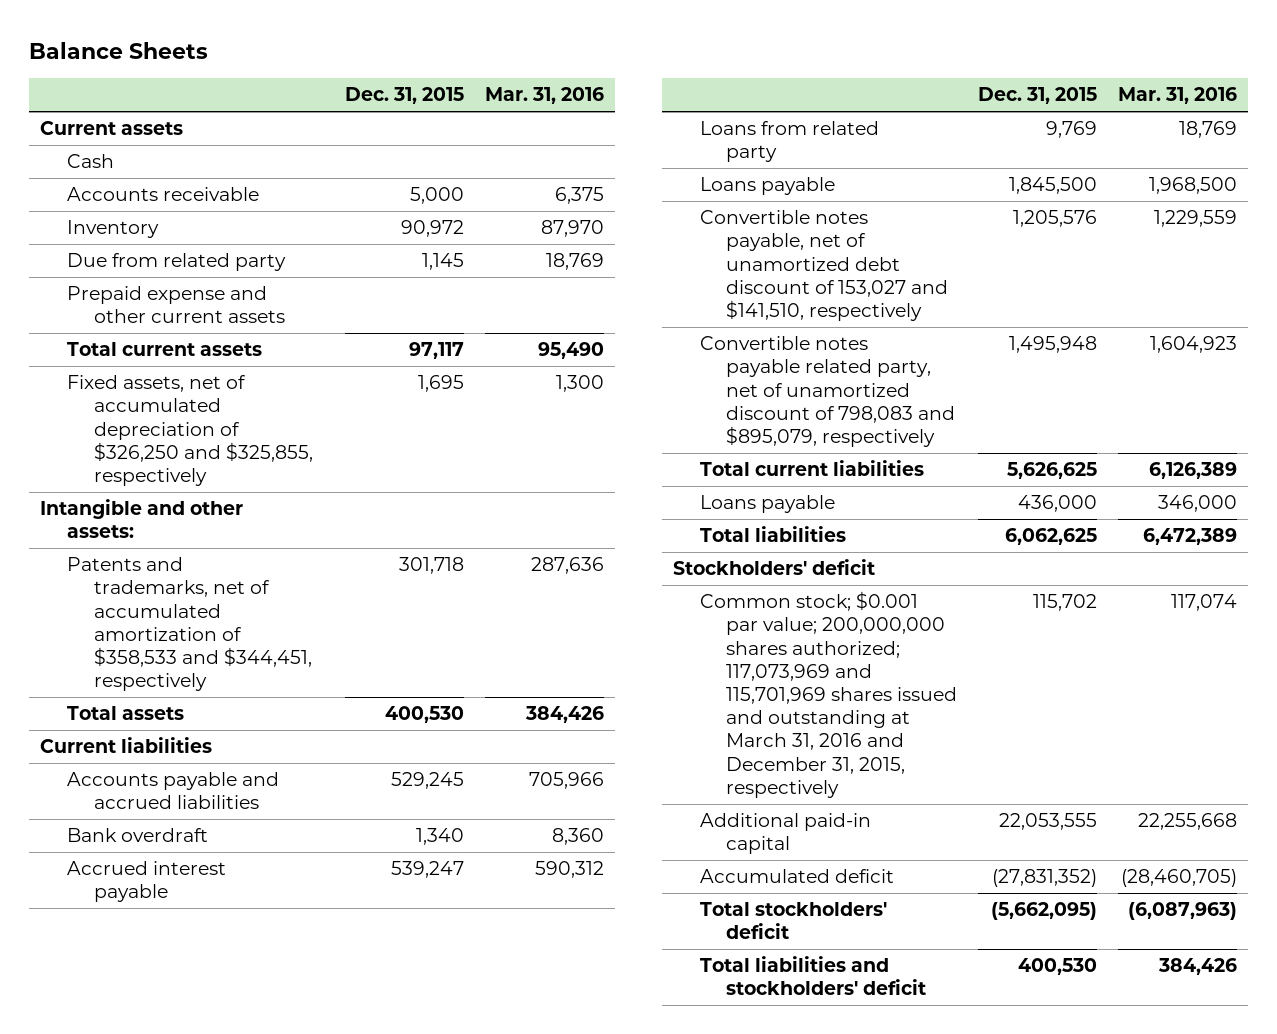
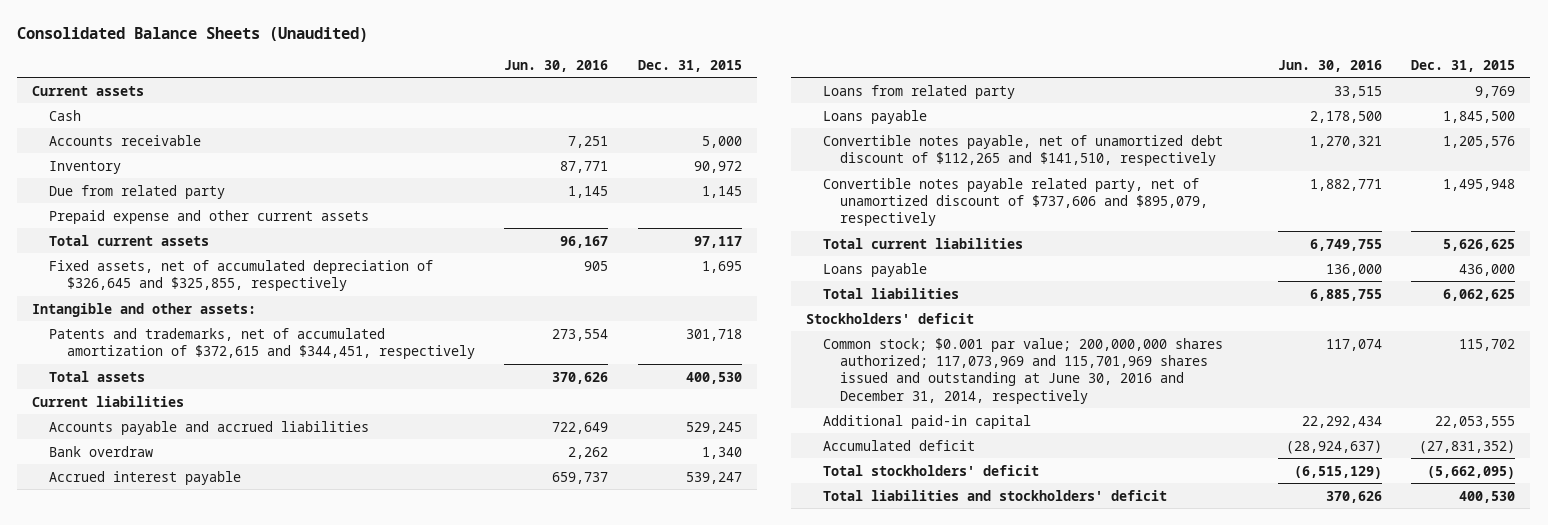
[29,41,209,59] Balance Sheets -> [17,26,369,42] Consolidated Balance Sheets (Unaudited)
[485,87,605,105] Mar. 31, 2016 -> none
none -> [504,59,609,72] Jun. 30, 2016
[66,375,313,486] Fixed assets, net of accumulated depreciation of $326,250 and $325,855, respectively -> [49,259,434,291] Fixed assets, net of accumulated depreciation of $326,645 and $325,855, respectively
[66,557,312,692] Patents and trademarks, net of accumulated amortization of $358,533 and $344,451, respectively -> [49,327,475,359] Patents and trademarks, net of accumulated amortization of $372,615 and $344,451, respectively
[66,828,208,843] Bank overdraft -> [49,445,154,457] Bank overdraw
[699,210,949,321] Convertible notes payable, net of unamortized debt discount of 153,027 and $141,510, respectively -> [822,134,1223,166] Convertible notes payable, net of unamortized debt discount of $112,265 and $141,510, respectively
[699,336,956,447] Convertible notes payable related party, net of unamortized discount of 798,083 and $895,079, respectively -> [822,177,1208,227] Convertible notes payable related party, net of unamortized discount of $737,606 and $895,079, respectively
[699,591,958,798] Common stock; $0.001 par value; 200,000,000 shares authorized; 117,073,969 and 115,701,969 shares issued and outstanding at March 31, 2016 and December 31, 2015, respectively -> [822,337,1223,404] Common stock; $0.001 par value; 200,000,000 shares authorized; 117,073,969 and 115,701,969 shares issued and outstanding at June 30, 2016 and December 31, 2014, respectively

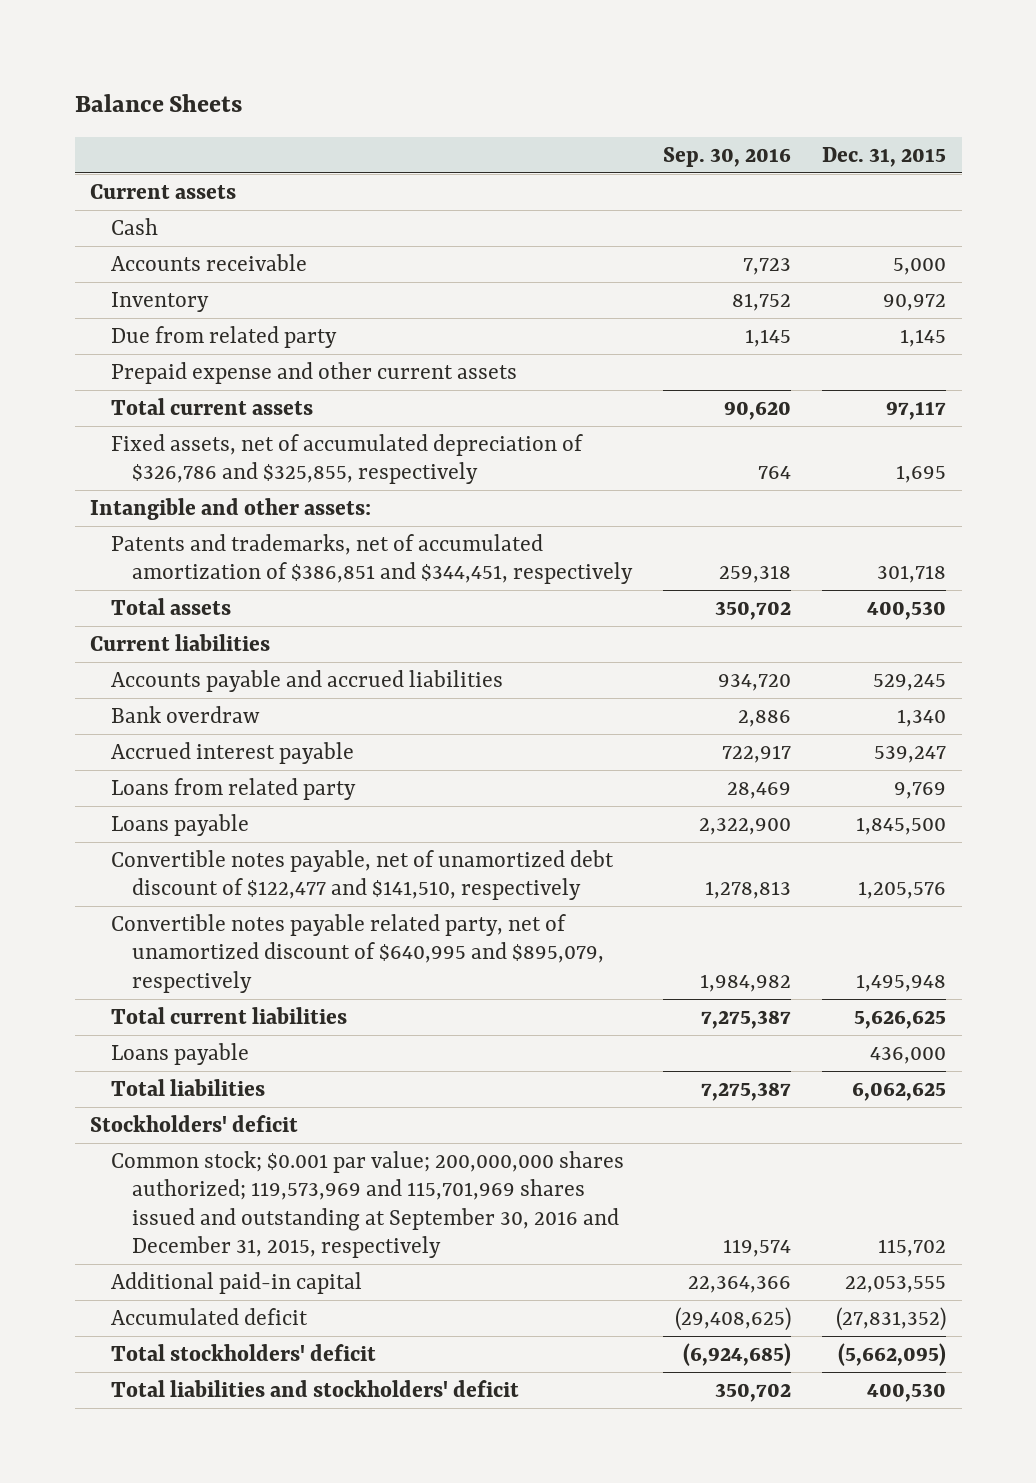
[17,26,369,42] Consolidated Balance Sheets (Unaudited) -> [74,94,242,113] Balance Sheets
[504,59,609,72] Jun. 30, 2016 -> none
none -> [662,146,791,167] Sep. 30, 2016
[49,259,434,291] Fixed assets, net of accumulated depreciation of $326,645 and $325,855, respectively -> [110,434,583,485] Fixed assets, net of accumulated depreciation of $326,786 and $325,855, respectively
[49,327,475,359] Patents and trademarks, net of accumulated amortization of $372,615 and $344,451, respectively -> [110,534,633,585] Patents and trademarks, net of accumulated amortization of $386,851 and $344,451, respectively
[822,134,1223,166] Convertible notes payable, net of unamortized debt discount of $112,265 and $141,510, respectively -> [110,850,614,901] Convertible notes payable, net of unamortized debt discount of $122,477 and $141,510, respectively
[822,177,1208,227] Convertible notes payable related party, net of unamortized discount of $737,606 and $895,079, respectively -> [110,914,604,993] Convertible notes payable related party, net of unamortized discount of $640,995 and $895,079, respectively
[822,337,1223,404] Common stock; $0.001 par value; 200,000,000 shares authorized; 117,073,969 and 115,701,969 shares issued and outstanding at June 30, 2016 and December 31, 2014, respectively -> [110,1151,624,1258] Common stock; $0.001 par value; 200,000,000 shares authorized; 119,573,969 and 115,701,969 shares issued and outstanding at September 30, 2016 and December 31, 2015, respectively

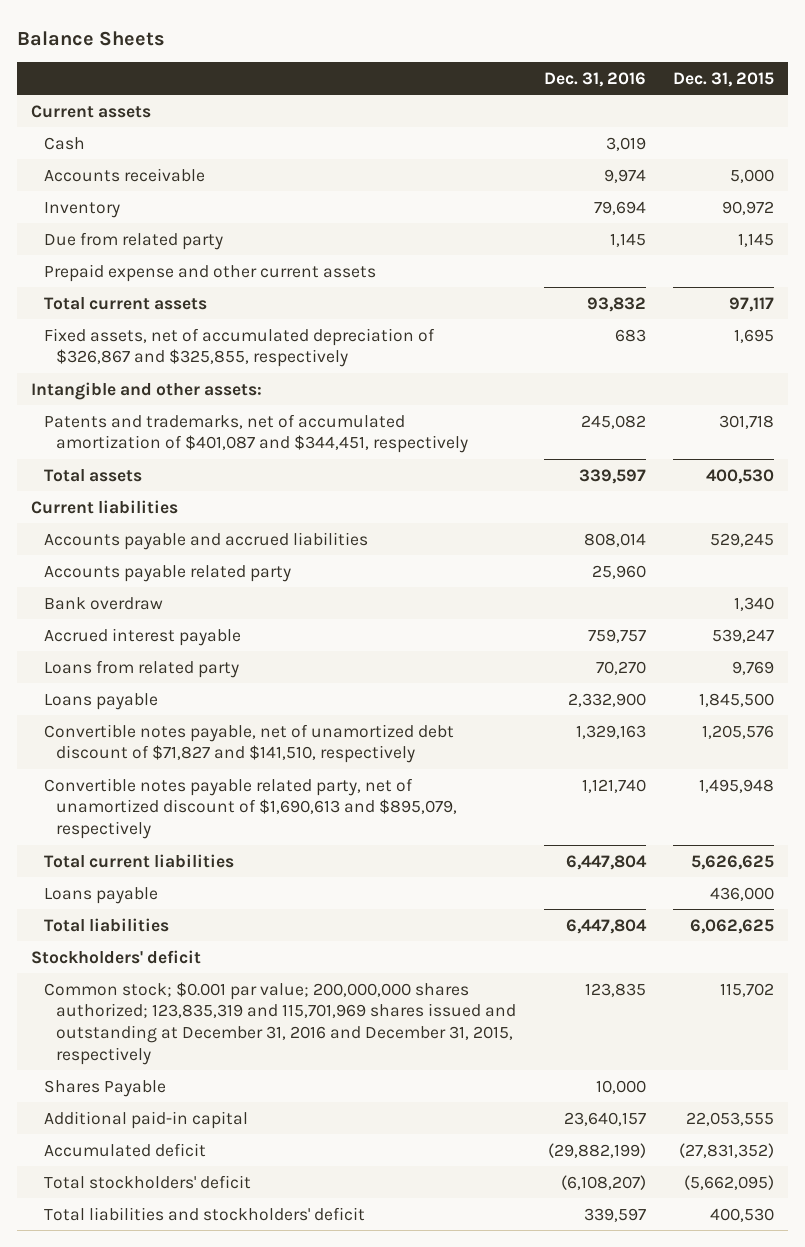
[662,146,791,167] Sep. 30, 2016 -> none
none -> [543,71,646,87] Dec. 31, 2016
[110,434,583,485] Fixed assets, net of accumulated depreciation of $326,786 and $325,855, respectively -> [43,327,435,368] Fixed assets, net of accumulated depreciation of $326,867 and $325,855, respectively
[110,534,633,585] Patents and trademarks, net of accumulated amortization of $386,851 and $344,451, respectively -> [43,413,469,454] Patents and trademarks, net of accumulated amortization of $401,087 and $344,451, respectively
none -> [43,564,291,582] Accounts payable related party
[110,850,614,901] Convertible notes payable, net of unamortized debt discount of $122,477 and $141,510, respectively -> [43,723,454,764] Convertible notes payable, net of unamortized debt discount of $71,827 and $141,510, respectively
[110,914,604,993] Convertible notes payable related party, net of unamortized discount of $640,995 and $895,079, respectively -> [43,777,458,840] Convertible notes payable related party, net of unamortized discount of $1,690,613 and $895,079, respectively
[110,1151,624,1258] Common stock; $0.001 par value; 200,000,000 shares authorized; 119,573,969 and 115,701,969 shares issued and outstanding at September 30, 2016 and December 31, 2015, respectively -> [43,981,517,1065] Common stock; $0.001 par value; 200,000,000 shares authorized; 123,835,319 and 115,701,969 shares issued and outstanding at December 31, 2016 and December 31, 2015, respectively
none -> [43,1079,166,1097] Shares Payable

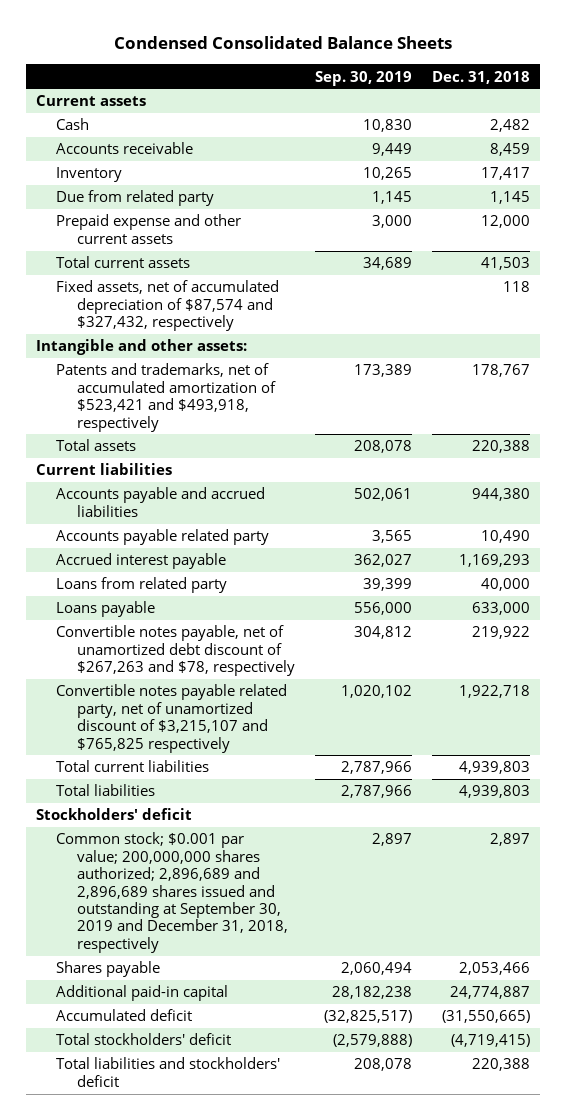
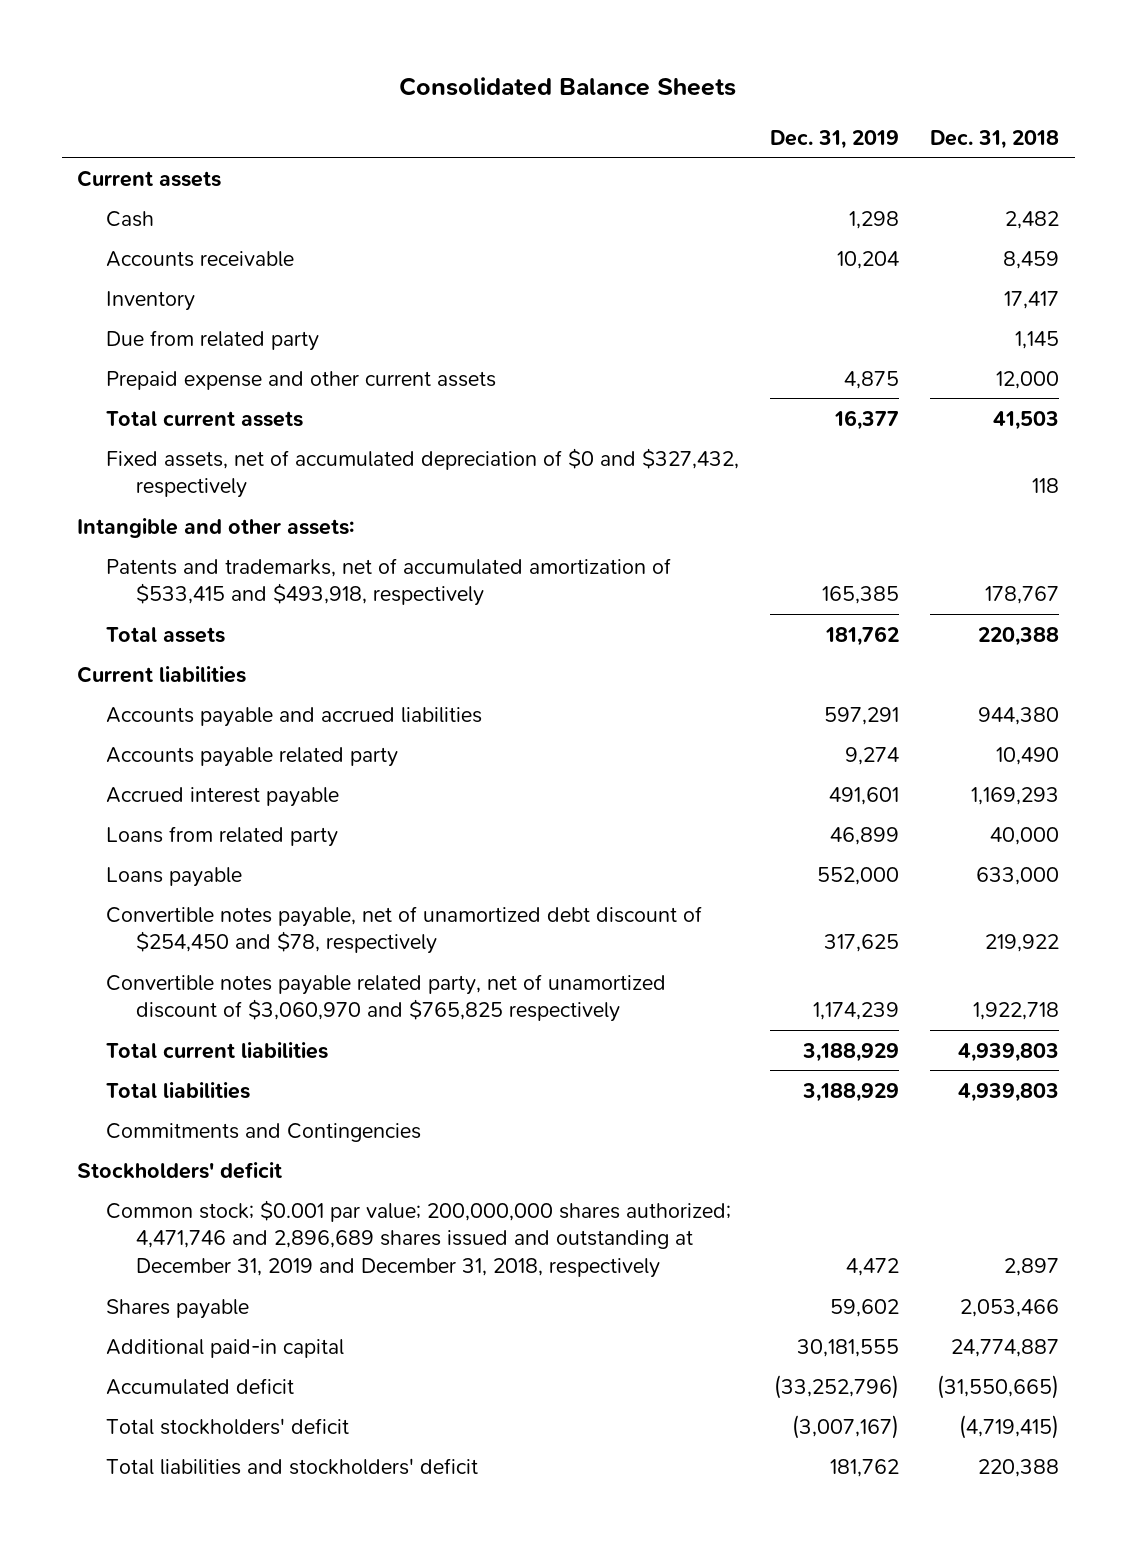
[113,36,452,50] Condensed Consolidated Balance Sheets -> [399,77,737,97] Consolidated Balance Sheets
[314,70,412,86] Sep. 30, 2019 -> none
none -> [770,129,900,149] Dec. 31, 2019
[56,280,280,332] Fixed assets, net of accumulated depreciation of $87,574 and $327,432, respectively -> [106,447,740,499] Fixed assets, net of accumulated depreciation of $0 and $327,432, respectively
[56,363,276,432] Patents and trademarks, net of accumulated amortization of $523,421 and $493,918, respectively -> [106,557,672,607] Patents and trademarks, net of accumulated amortization of $533,415 and $493,918, respectively
[56,625,295,677] Convertible notes payable, net of unamortized debt discount of $267,263 and $78, respectively -> [106,905,703,955] Convertible notes payable, net of unamortized debt discount of $254,450 and $78, respectively
[56,684,288,753] Convertible notes payable related party, net of unamortized discount of $3,215,107 and $765,825 respectively -> [106,973,667,1023] Convertible notes payable related party, net of unamortized discount of $3,060,970 and $765,825 respectively
none -> [106,1122,422,1142] Commitments and Contingencies
[56,832,288,953] Common stock; $0.001 par value; 200,000,000 shares authorized; 2,896,689 and 2,896,689 shares issued and outstanding at September 30, 2019 and December 31, 2018, respectively -> [106,1199,732,1279] Common stock; $0.001 par value; 200,000,000 shares authorized; 4,471,746 and 2,896,689 shares issued and outstanding at December 31, 2019 and December 31, 2018, respectively

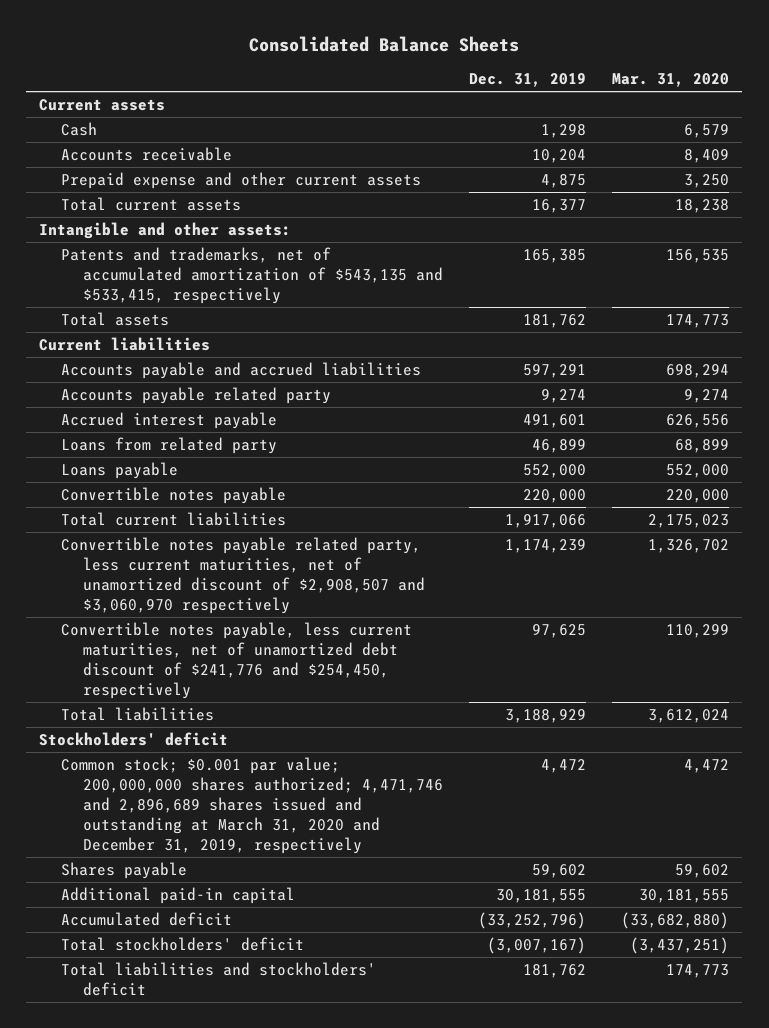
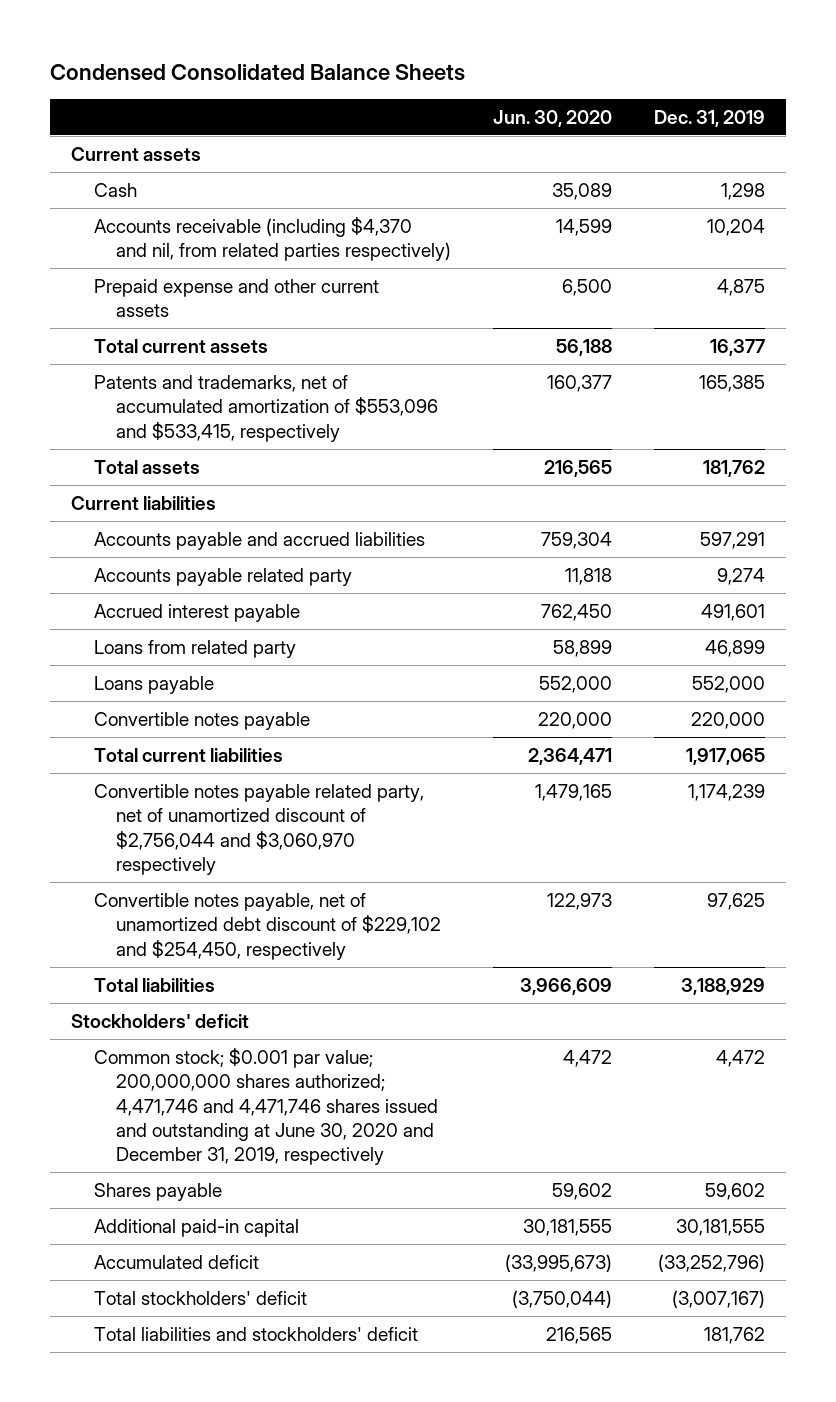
[249,35,520,52] Consolidated Balance Sheets -> [49,63,465,81] Condensed Consolidated Balance Sheets
[612,73,730,88] Mar. 31, 2020 -> none
none -> [493,109,613,127] Jun. 30, 2020
[61,147,233,162] Accounts receivable -> [93,217,452,262] Accounts receivable (including $4,370 and nil, from related parties respectively)
[39,222,292,240] Intangible and other assets: -> none
[61,247,444,305] Patents and trademarks, net of accumulated amortization of $543,135 and $533,415, respectively -> [93,375,439,442] Patents and trademarks, net of accumulated amortization of $553,096 and $533,415, respectively
[505,514,587,529] 1,917,066 -> [686,748,766,766] 1,917,065
[61,537,426,615] Convertible notes payable related party, less current maturities, net of unamortized discount of $2,908,507 and $3,060,970 respectively -> [93,784,424,875] Convertible notes payable related party, net of unamortized discount of $2,756,044 and $3,060,970 respectively
[61,622,413,700] Convertible notes payable, less current maturities, net of unamortized debt discount of $241,776 and $254,450, respectively -> [93,893,442,960] Convertible notes payable, net of unamortized debt discount of $229,102 and $254,450, respectively
[61,757,444,855] Common stock; $0.001 par value; 200,000,000 shares authorized; 4,471,746 and 2,896,689 shares issued and outstanding at March 31, 2020 and December 31, 2019, respectively -> [93,1048,439,1166] Common stock; $0.001 par value; 200,000,000 shares authorized; 4,471,746 and 4,471,746 shares issued and outstanding at June 30, 2020 and December 31, 2019, respectively

